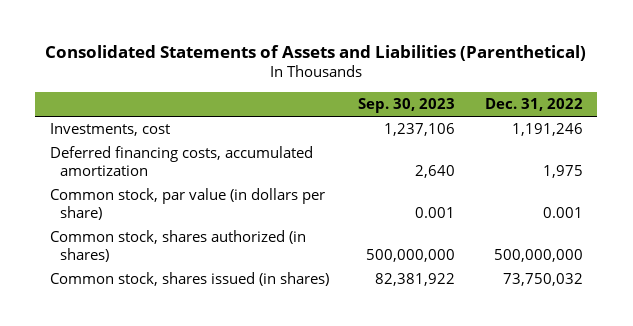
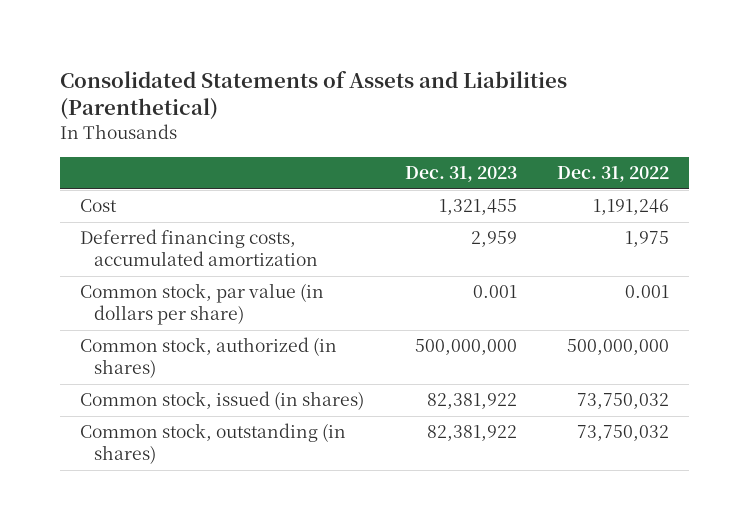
[358,98,456,114] Sep. 30, 2023 -> none
none -> [404,166,517,183] Dec. 31, 2023
[49,123,170,137] Investments, cost -> [80,199,118,213] Cost
[49,230,306,263] Common stock, shares authorized (in shares) -> [80,337,338,379] Common stock, authorized (in shares)
[49,272,329,287] Common stock, shares issued (in shares) -> [80,391,365,411] Common stock, issued (in shares)
none -> [80,423,347,465] Common stock, outstanding (in shares)

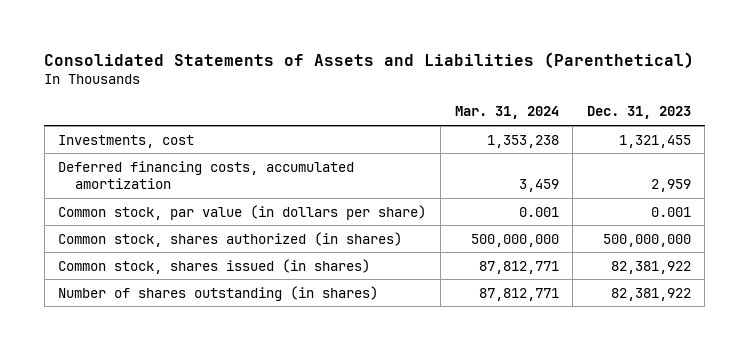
[557,166,670,183] Dec. 31, 2022 -> none
none -> [454,106,559,120] Mar. 31, 2024
[80,199,118,213] Cost -> [58,134,195,148] Investments, cost
[80,337,338,379] Common stock, authorized (in shares) -> [58,231,403,247] Common stock, shares authorized (in shares)
[80,391,365,411] Common stock, issued (in shares) -> [58,258,371,274] Common stock, shares issued (in shares)
[80,423,347,465] Common stock, outstanding (in shares) -> [58,285,379,301] Number of shares outstanding (in shares)

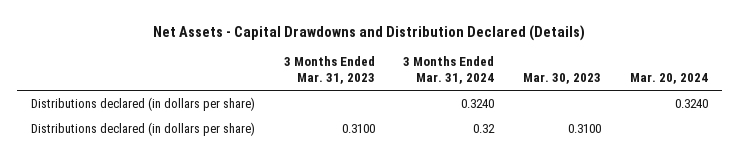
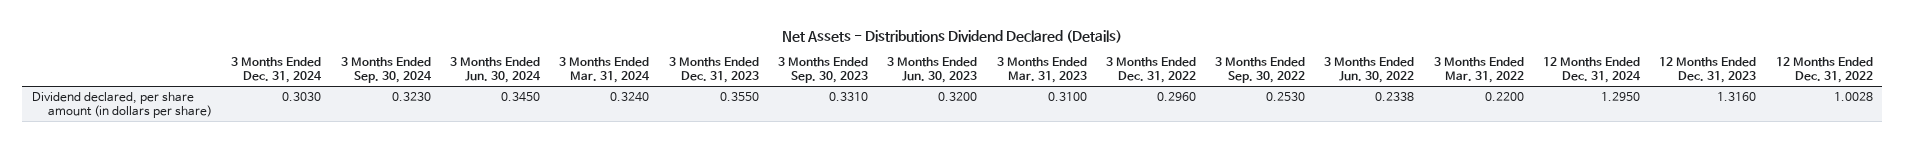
[153,24,586,41] Net Assets - Capital Drawdowns and Distribution Declared (Details) -> [782,29,1123,43] Net Assets - Distributions Dividend Declared (Details)
[523,73,602,85] Mar. 30, 2023 -> none
[629,73,708,85] Mar. 20, 2024 -> none
none -> [231,57,323,84] 3 Months Ended Dec. 31, 2024
none -> [340,57,432,84] 3 Months Ended Sep. 30, 2024
none -> [449,57,541,84] 3 Months Ended Jun. 30, 2024
none -> [668,57,759,84] 3 Months Ended Dec. 31, 2023
none -> [777,57,868,84] 3 Months Ended Sep. 30, 2023
none -> [887,57,978,84] 3 Months Ended Jun. 30, 2023
none -> [1105,57,1196,84] 3 Months Ended Dec. 31, 2022
none -> [1215,57,1306,84] 3 Months Ended Sep. 30, 2022
none -> [1324,57,1415,84] 3 Months Ended Jun. 30, 2022
none -> [1433,57,1524,84] 3 Months Ended Mar. 31, 2022
none -> [1543,57,1642,84] 12 Months Ended Dec. 31, 2024
none -> [1659,57,1757,84] 12 Months Ended Dec. 31, 2023
none -> [1775,57,1873,84] 12 Months Ended Dec. 31, 2022
[31,97,256,112] Distributions declared (in dollars per share) -> none
[31,122,256,137] Distributions declared (in dollars per share) -> [32,92,212,119] Dividend declared, per share amount (in dollars per share)
[473,124,496,134] 0.32 -> [610,92,650,103] 0.3240

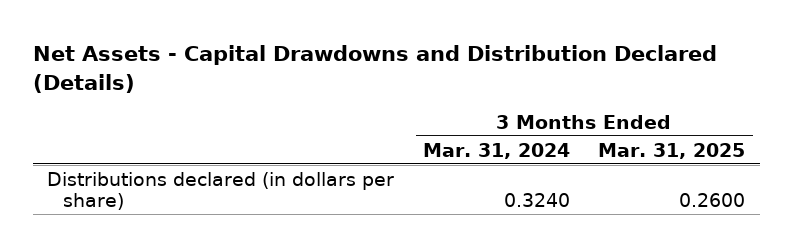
[782,29,1123,43] Net Assets - Distributions Dividend Declared (Details) -> [32,45,717,93] Net Assets - Capital Drawdowns and Distribution Declared (Details)
[231,57,323,84] 3 Months Ended Dec. 31, 2024 -> none
[340,57,432,84] 3 Months Ended Sep. 30, 2024 -> none
[449,57,541,84] 3 Months Ended Jun. 30, 2024 -> none
[668,57,759,84] 3 Months Ended Dec. 31, 2023 -> none
[777,57,868,84] 3 Months Ended Sep. 30, 2023 -> none
[887,57,978,84] 3 Months Ended Jun. 30, 2023 -> none
[996,57,1087,84] 3 Months Ended Mar. 31, 2023 -> none
[1105,57,1196,84] 3 Months Ended Dec. 31, 2022 -> none
[1215,57,1306,84] 3 Months Ended Sep. 30, 2022 -> none
[1324,57,1415,84] 3 Months Ended Jun. 30, 2022 -> none
[1433,57,1524,84] 3 Months Ended Mar. 31, 2022 -> none
[1543,57,1642,84] 12 Months Ended Dec. 31, 2024 -> none
[1659,57,1757,84] 12 Months Ended Dec. 31, 2023 -> none
[1775,57,1873,84] 12 Months Ended Dec. 31, 2022 -> none
none -> [598,142,746,159] Mar. 31, 2025
[32,92,212,119] Dividend declared, per share amount (in dollars per share) -> [47,171,395,210] Distributions declared (in dollars per share)

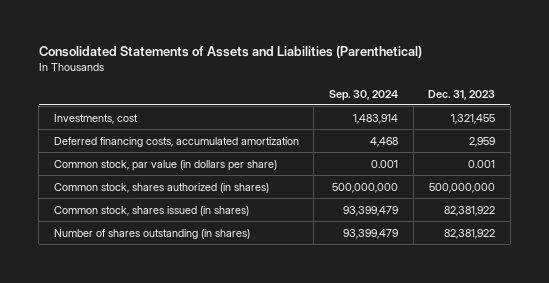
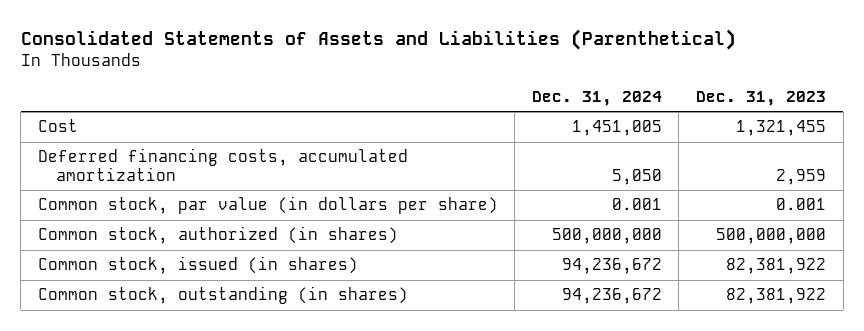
[328,89,398,101] Sep. 30, 2024 -> none
none -> [531,90,662,106] Dec. 31, 2024
[53,113,138,124] Investments, cost -> [37,119,78,133] Cost
[53,182,269,193] Common stock, shares authorized (in shares) -> [37,226,398,245] Common stock, authorized (in shares)
[53,205,249,216] Common stock, shares issued (in shares) -> [37,256,358,275] Common stock, issued (in shares)
[53,228,250,239] Number of shares outstanding (in shares) -> [37,286,408,305] Common stock, outstanding (in shares)

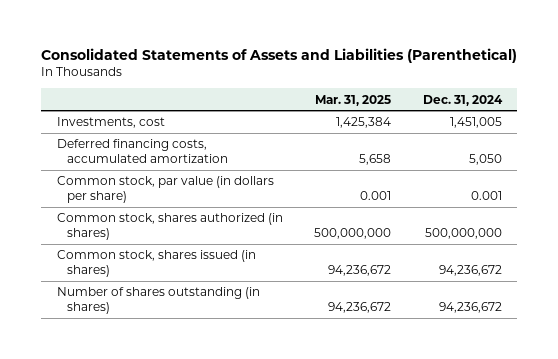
[696,90,827,106] Dec. 31, 2023 -> none
none -> [315,94,392,106] Mar. 31, 2025
[37,119,78,133] Cost -> [56,117,165,129] Investments, cost
[37,226,398,245] Common stock, authorized (in shares) -> [56,213,283,240] Common stock, shares authorized (in shares)
[37,256,358,275] Common stock, issued (in shares) -> [56,250,256,277] Common stock, shares issued (in shares)
[37,286,408,305] Common stock, outstanding (in shares) -> [56,287,260,314] Number of shares outstanding (in shares)

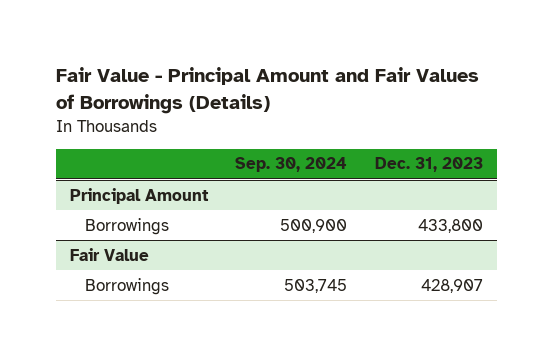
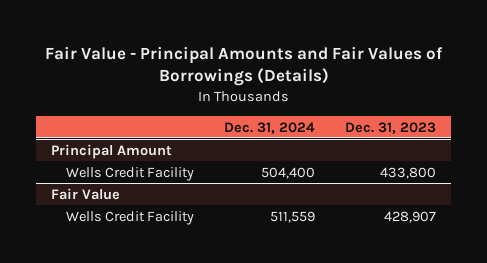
[56,67,480,114] Fair Value - Principal Amount and Fair Values of Borrowings (Details) -> [44,45,443,87] Fair Value - Principal Amounts and Fair Values of Borrowings (Details)
[235,157,348,173] Sep. 30, 2024 -> none
none -> [224,121,316,134] Dec. 31, 2024
[84,217,169,235] Borrowings -> [66,166,195,181] Wells Credit Facility
[84,277,169,295] Borrowings -> [66,210,195,225] Wells Credit Facility

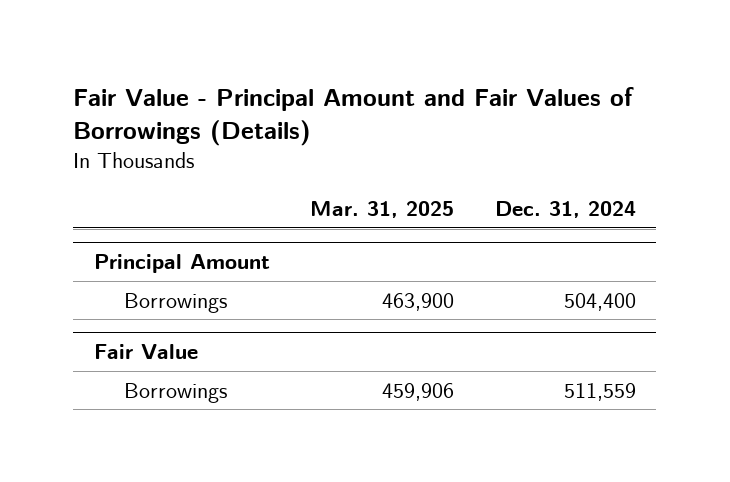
[44,45,443,87] Fair Value - Principal Amounts and Fair Values of Borrowings (Details) -> [73,87,635,147] Fair Value - Principal Amount and Fair Values of Borrowings (Details)
[345,121,437,134] Dec. 31, 2023 -> none
none -> [310,201,455,219] Mar. 31, 2025
[66,166,195,181] Wells Credit Facility -> [124,292,228,313] Borrowings
[66,210,195,225] Wells Credit Facility -> [124,382,228,403] Borrowings

